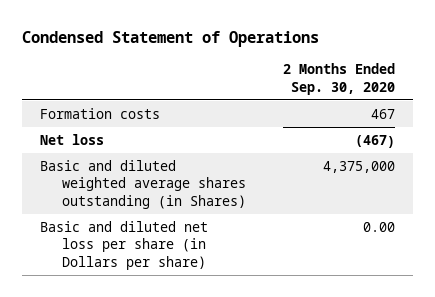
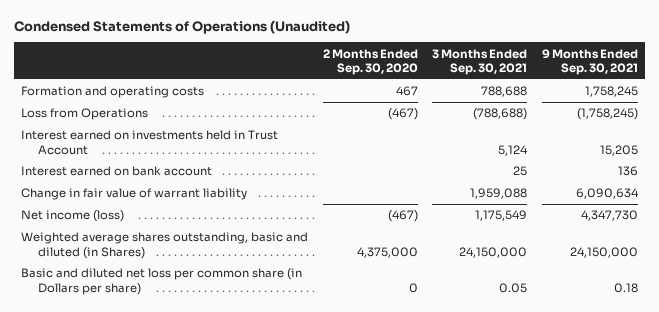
[21,30,319,47] Condensed Statement of Operations -> [13,20,350,35] Condensed Statements of Operations (Unaudited)
none -> [432,48,528,76] 3 Months Ended Sep. 30, 2021
none -> [542,48,639,76] 9 Months Ended Sep. 30, 2021
[40,107,161,119] Formation costs -> [21,86,205,99] Formation and operating costs
none -> [21,108,149,121] Loss from Operations
none -> [21,130,279,155] Interest earned on investments held in Trust Account
none -> [21,166,213,177] Interest earned on bank account
none -> [21,188,248,201] Change in fair value of warrant liability
[40,133,105,145] Net loss -> [21,210,125,223] Net income (loss)
[40,159,246,209] Basic and diluted weighted average shares outstanding (in Shares) -> [21,232,309,259] Weighted average shares outstanding, basic and diluted (in Shares)
[40,220,209,270] Basic and diluted net loss per share (in Dollars per share) -> [21,268,303,295] Basic and diluted net loss per common share (in Dollars per share)
[362,221,395,232] 0.00 -> [408,282,418,293] 0

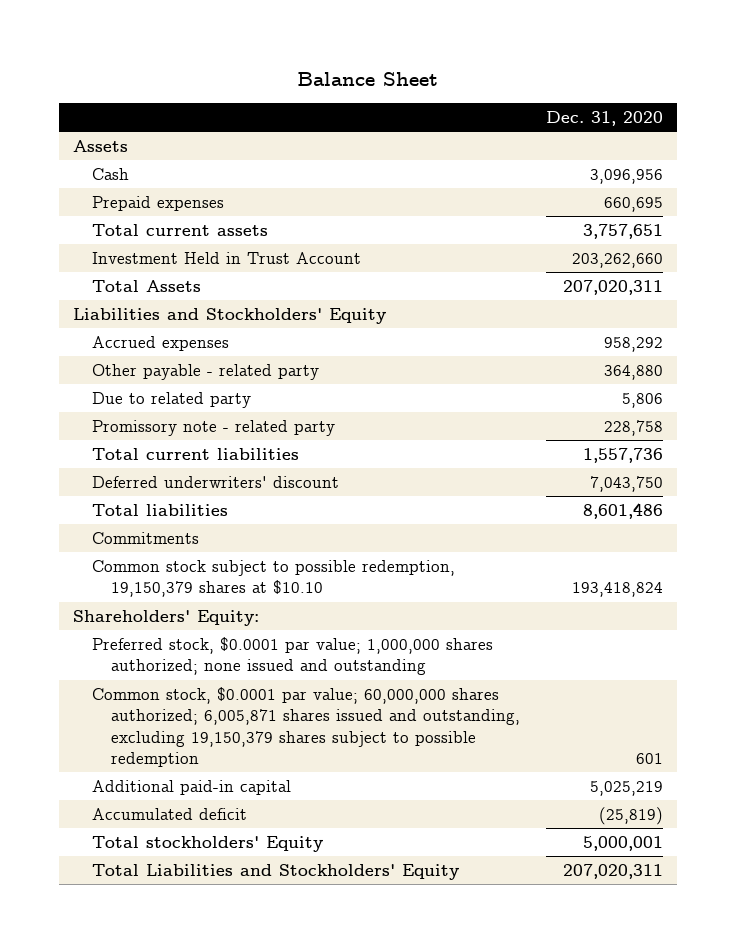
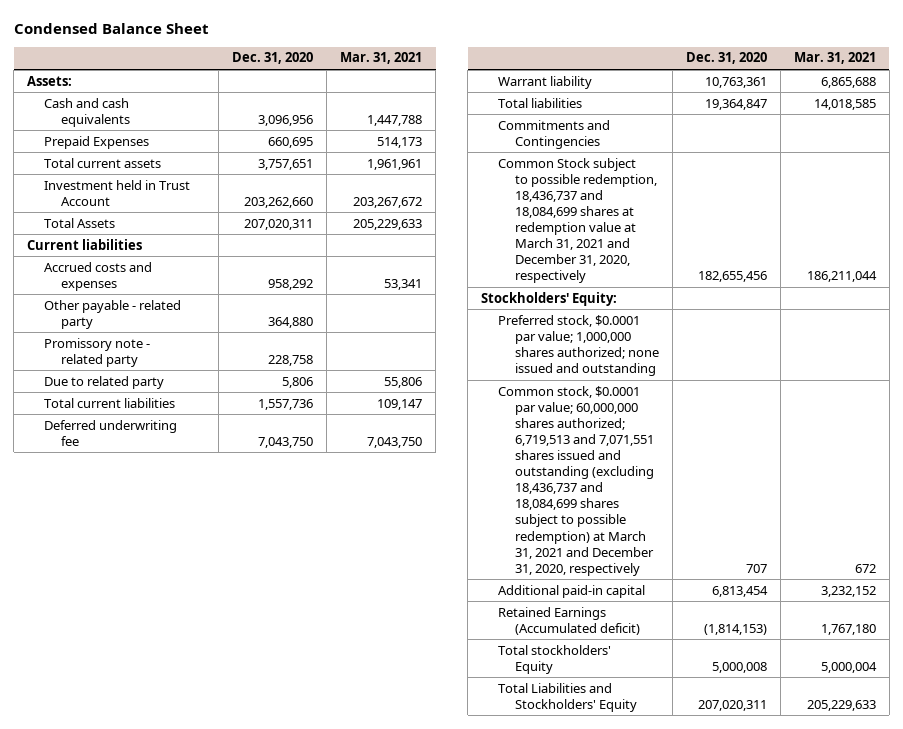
[297,71,439,86] Balance Sheet -> [13,22,209,34] Condensed Balance Sheet
none -> [340,52,423,65] Mar. 31, 2021
[72,139,128,152] Assets -> [27,75,73,86] Assets:
[91,167,129,180] Cash -> [44,97,131,127] Cash and cash equivalents
[91,195,224,211] Prepaid expenses -> [44,135,150,149] Prepaid Expenses
[91,251,361,264] Investment Held in Trust Account -> [44,179,191,206] Investment held in Trust Account
[72,307,386,324] Liabilities and Stockholders' Equity -> none
none -> [27,238,143,250] Current liabilities
[91,335,229,351] Accrued expenses -> [44,261,153,291] Accrued costs and expenses
[91,391,251,408] Due to related party -> [44,375,165,389] Due to related party
[91,475,339,488] Deferred underwriters' discount -> [44,419,178,446] Deferred underwriting fee
none -> [498,75,593,89] Warrant liability
[583,502,664,519] 8,601,486 -> [705,98,768,110] 19,364,847
[91,531,199,544] Commitments -> [498,119,611,149] Commitments and Contingencies
[91,559,455,598] Common stock subject to possible redemption, 19,150,379 shares at $10.10 -> [498,157,658,284] Common Stock subject to possible redemption, 18,436,737 and 18,084,699 shares at redemption value at March 31, 2021 and December 31, 2020, respectively
[572,582,664,598] 193,418,824 -> [698,271,768,283] 182,655,456
[72,609,259,626] Shareholders' Equity: -> [481,291,618,306] Stockholders' Equity:
[91,686,520,768] Common stock, $0.0001 par value; 60,000,000 shares authorized; 6,005,871 shares issued and outstanding, excluding 19,150,379 shares subject to possible redemption -> [498,385,655,576] Common stock, $0.0001 par value; 60,000,000 shares authorized; 6,719,513 and 7,071,551 shares issued and outstanding (excluding 18,436,737 and 18,084,699 shares subject to possible redemption) at March 31, 2021 and December 31, 2020, respectively
[636,753,664,765] 601 -> [746,563,768,573] 707
[590,780,664,796] 5,025,219 -> [712,585,769,597] 6,813,454
[91,807,247,820] Accumulated deficit -> [498,606,641,635] Retained Earnings (Accumulated deficit)
[599,806,664,825] (25,819) -> [704,623,768,635] (1,814,153)
[583,835,664,851] 5,000,001 -> [712,661,768,673] 5,000,008

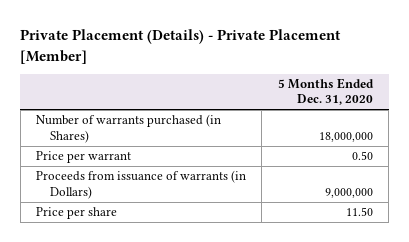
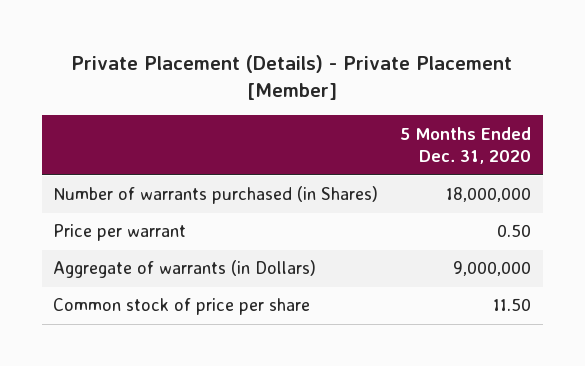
[36,170,247,199] Proceeds from issuance of warrants (in Dollars) -> [53,260,317,279] Aggregate of warrants (in Dollars)
[36,207,118,220] Price per share -> [53,298,311,316] Common stock of price per share

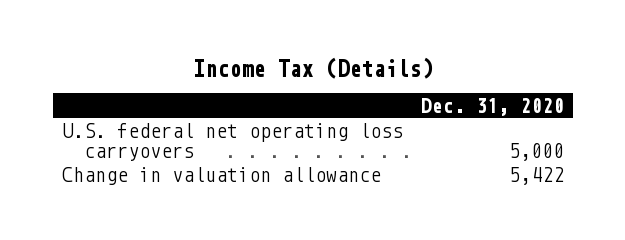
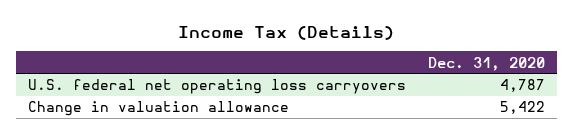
[508,143,564,162] 5,000 -> [500,79,546,93] 4,787

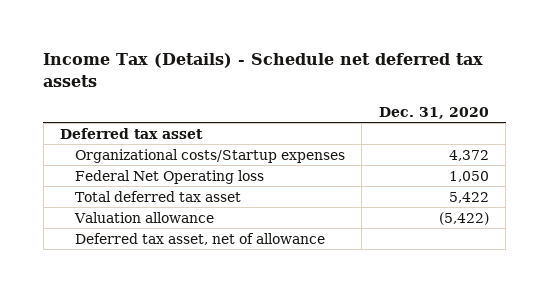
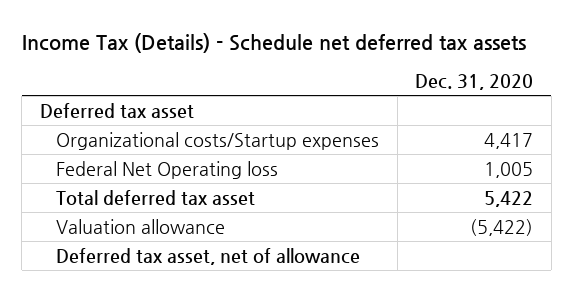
[448,149,489,161] 4,372 -> [484,132,534,149] 4,417
[448,170,489,182] 1,050 -> [484,161,534,178] 1,005

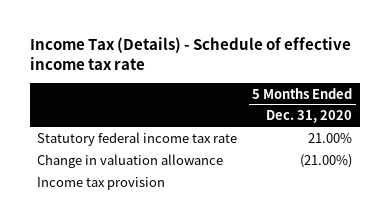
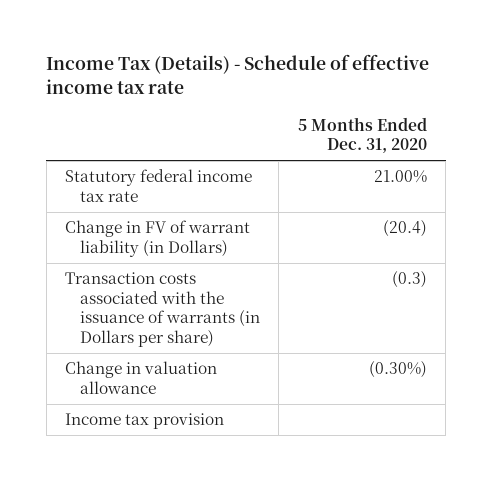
none -> [65,220,251,257] Change in FV of warrant liability (in Dollars)
none -> [65,272,260,348] Transaction costs associated with the issuance of warrants (in Dollars per share)
[300,153,353,168] (21.00%) -> [368,361,427,379] (0.30%)

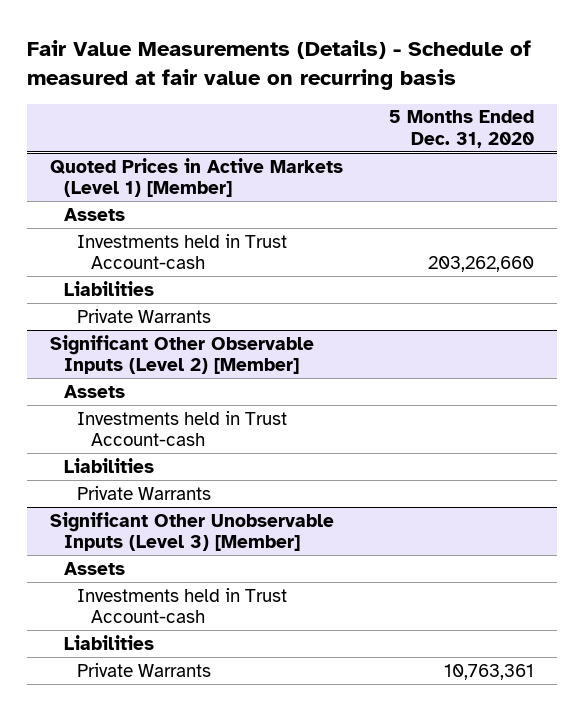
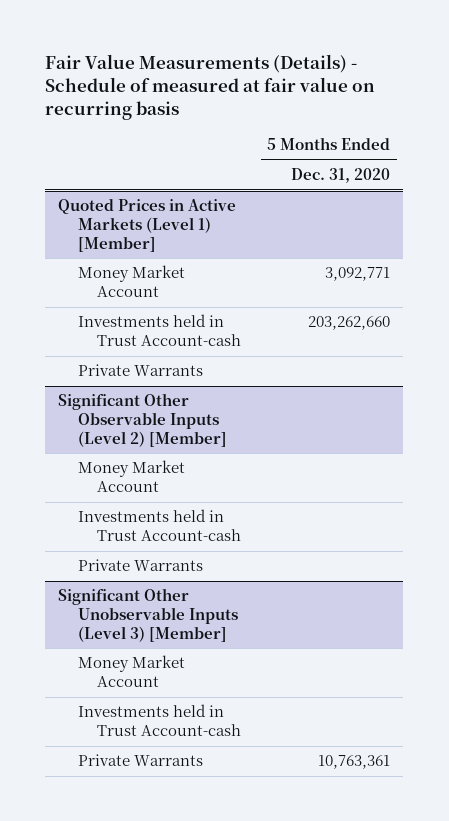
[63,207,125,221] Assets -> none
none -> [77,265,185,298] Money Market Account
[63,280,154,296] Liabilities -> none
[63,384,125,398] Assets -> none
none -> [77,460,185,493] Money Market Account
[63,457,154,473] Liabilities -> none
[63,561,125,575] Assets -> none
none -> [77,655,185,688] Money Market Account
[63,634,154,650] Liabilities -> none

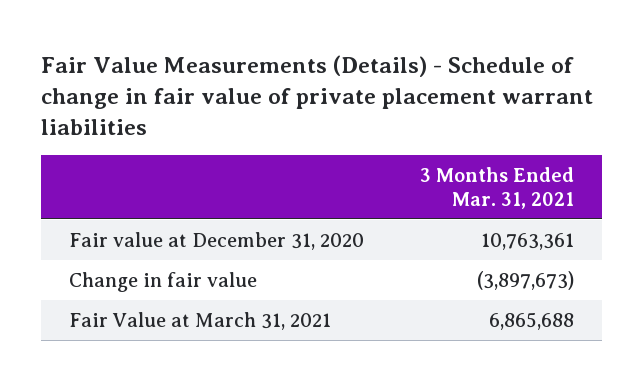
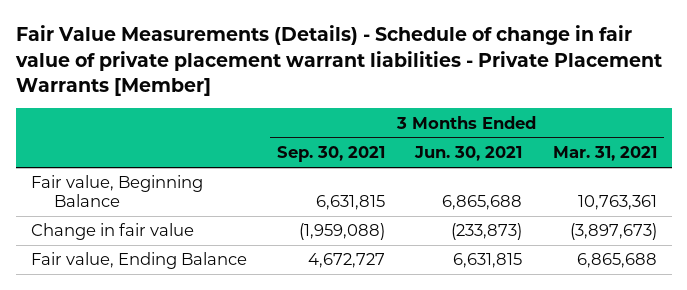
[41,54,594,135] Fair Value Measurements (Details) - Schedule of change in fair value of private placement warrant liabilities -> [14,25,662,96] Fair Value Measurements (Details) - Schedule of change in fair value of private placement warrant liabilities - Private Placement Warrants [Member]
none -> [277,146,386,163] Sep. 30, 2021
none -> [414,146,523,162] Jun. 30, 2021
[69,231,365,250] Fair value at December 31, 2020 -> [30,175,203,208] Fair value, Beginning Balance
[69,311,332,330] Fair Value at March 31, 2021 -> [30,252,247,270] Fair value, Ending Balance

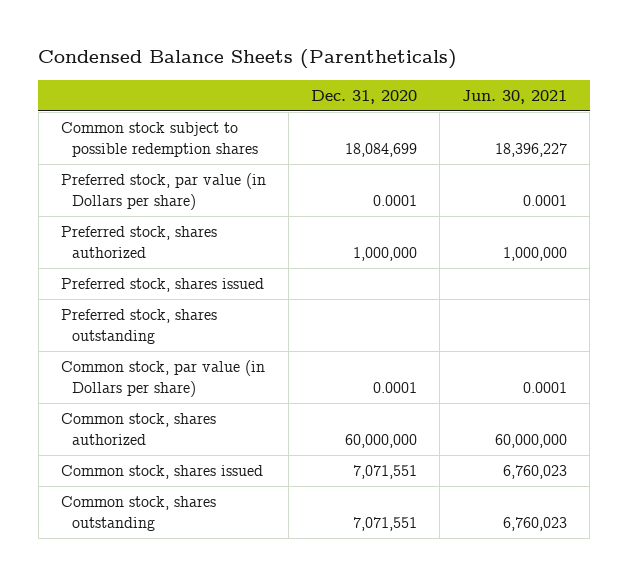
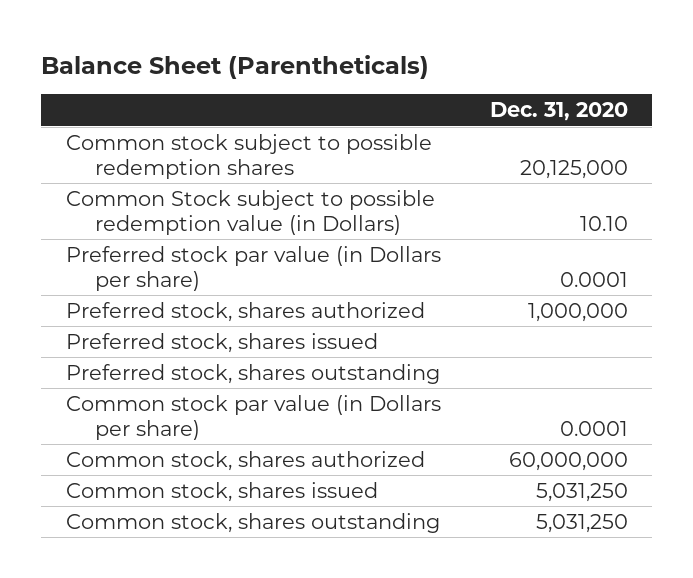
[38,49,458,70] Condensed Balance Sheets (Parentheticals) -> [41,54,430,79] Balance Sheet (Parentheticals)
[462,89,568,104] Jun. 30, 2021 -> none
[345,143,418,158] 18,084,699 -> [519,159,628,179] 20,125,000
none -> [65,190,435,235] Common Stock subject to possible redemption value (in Dollars)
[60,173,266,211] Preferred stock, par value (in Dollars per share) -> [65,246,441,291] Preferred stock par value (in Dollars per share)
[60,360,265,398] Common stock, par value (in Dollars per share) -> [65,395,441,440] Common stock par value (in Dollars per share)
[353,465,418,480] 7,071,551 -> [535,483,628,503] 5,031,250
[353,517,418,532] 7,071,551 -> [535,514,628,534] 5,031,250

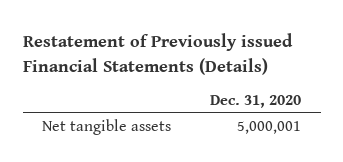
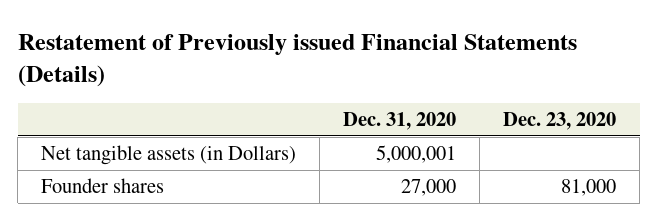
none -> [503,112,617,131] Dec. 23, 2020
[42,119,172,136] Net tangible assets -> [41,145,297,166] Net tangible assets (in Dollars)
none -> [41,178,165,194] Founder shares

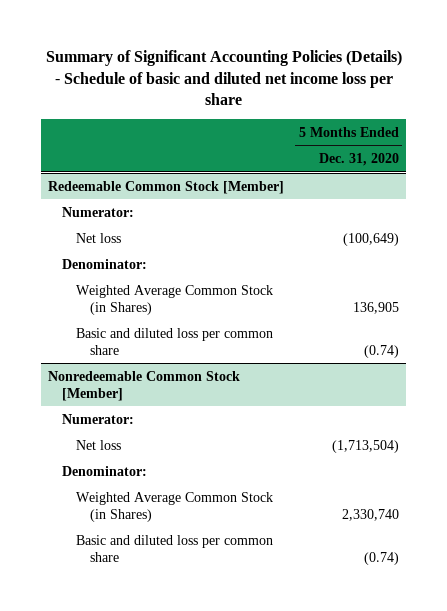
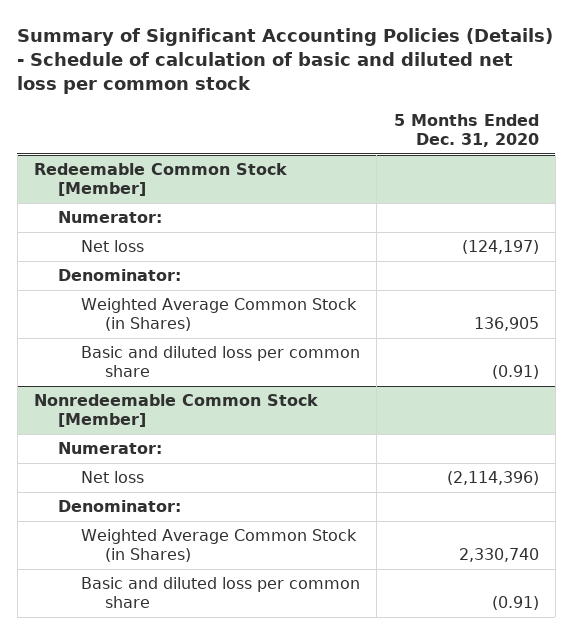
[45,50,402,106] Summary of Significant Accounting Policies (Details) - Schedule of basic and diluted net income loss per share -> [17,27,554,95] Summary of Significant Accounting Policies (Details) - Schedule of calculation of basic and diluted net loss per common stock
[342,232,399,246] (100,649) -> [461,240,539,255] (124,197)
[363,344,399,358] (0.74) -> [491,364,539,379] (0.91)
[331,439,399,453] (1,713,504) -> [446,471,539,486] (2,114,396)
[363,551,399,565] (0.74) -> [491,595,539,610] (0.91)

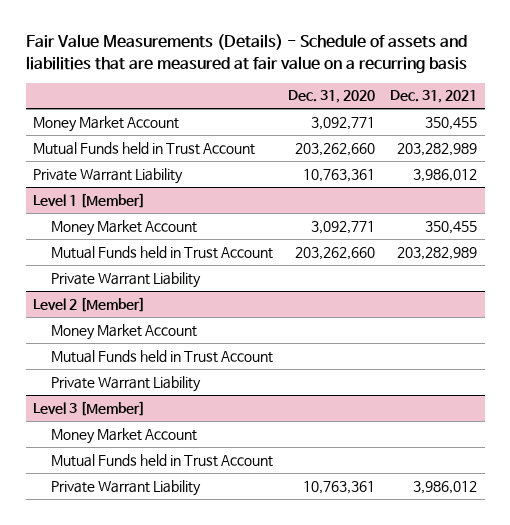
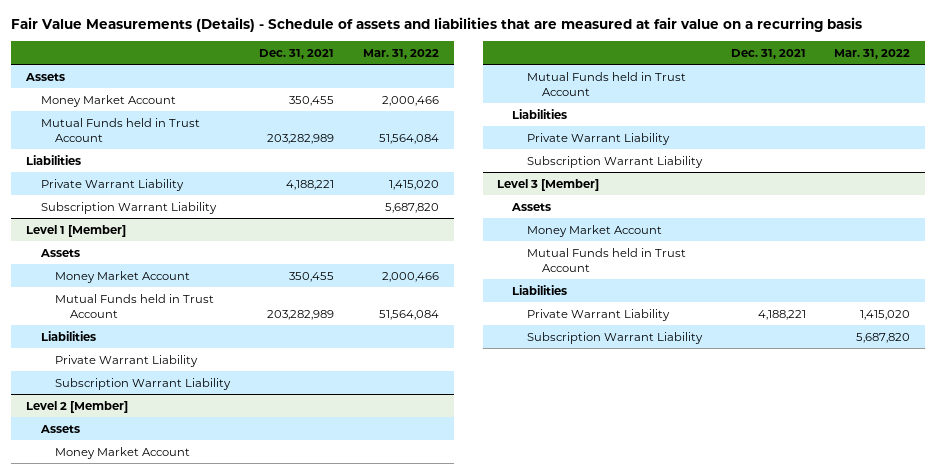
[288,90,376,104] Dec. 31, 2020 -> none
none -> [363,48,440,59] Mar. 31, 2022
none -> [24,72,65,81] Assets
none -> [25,154,81,165] Liabilities
[413,168,478,182] 3,986,012 -> [286,179,335,190] 4,188,221
none -> [40,201,217,214] Subscription Warrant Liability
none -> [39,248,80,257] Assets
none -> [40,330,96,341] Liabilities
none -> [55,377,232,390] Subscription Warrant Liability
none -> [39,424,80,433] Assets
none -> [511,108,567,119] Liabilities
none -> [526,155,703,168] Subscription Warrant Liability
none -> [510,202,551,211] Assets
none -> [511,284,567,295] Liabilities
[413,480,478,494] 3,986,012 -> [757,309,806,320] 4,188,221
none -> [526,331,703,344] Subscription Warrant Liability

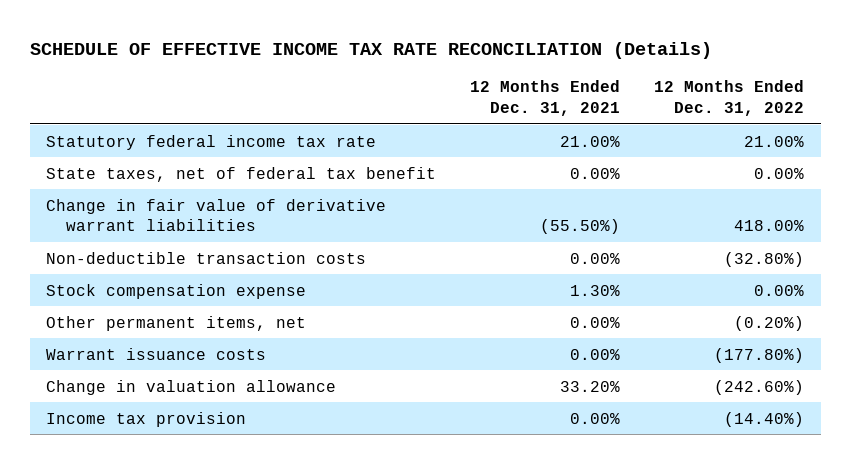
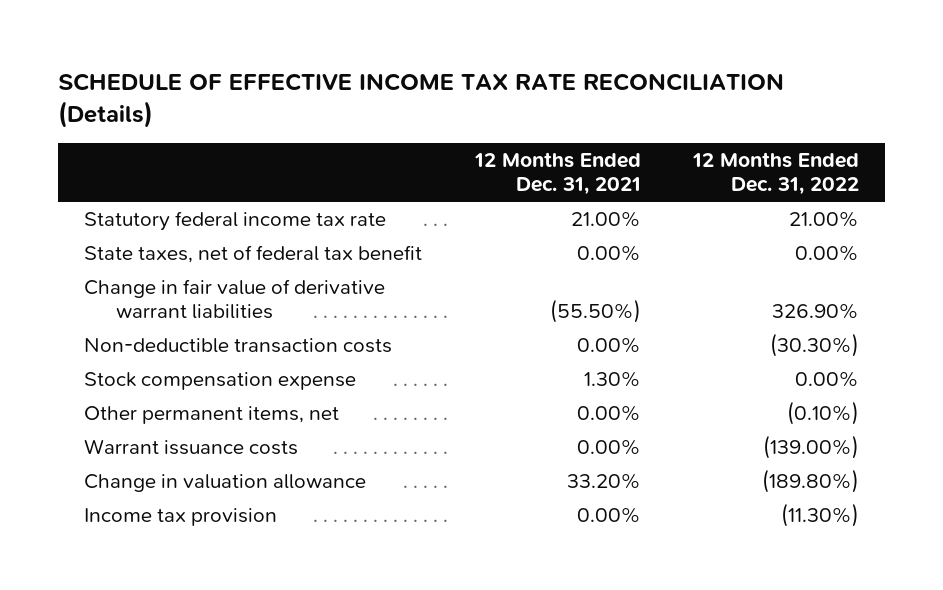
[733,220,804,232] 418.00% -> [772,303,860,320] 326.90%
[723,251,804,267] (32.80%) -> [770,333,860,358] (30.30%)
[733,315,804,331] (0.20%) -> [787,401,860,426] (0.10%)
[713,347,804,363] (177.80%) -> [763,435,860,460] (139.00%)
[713,379,804,395] (242.60%) -> [762,469,860,494] (189.80%)
[723,411,804,427] (14.40%) -> [781,503,860,528] (11.30%)

